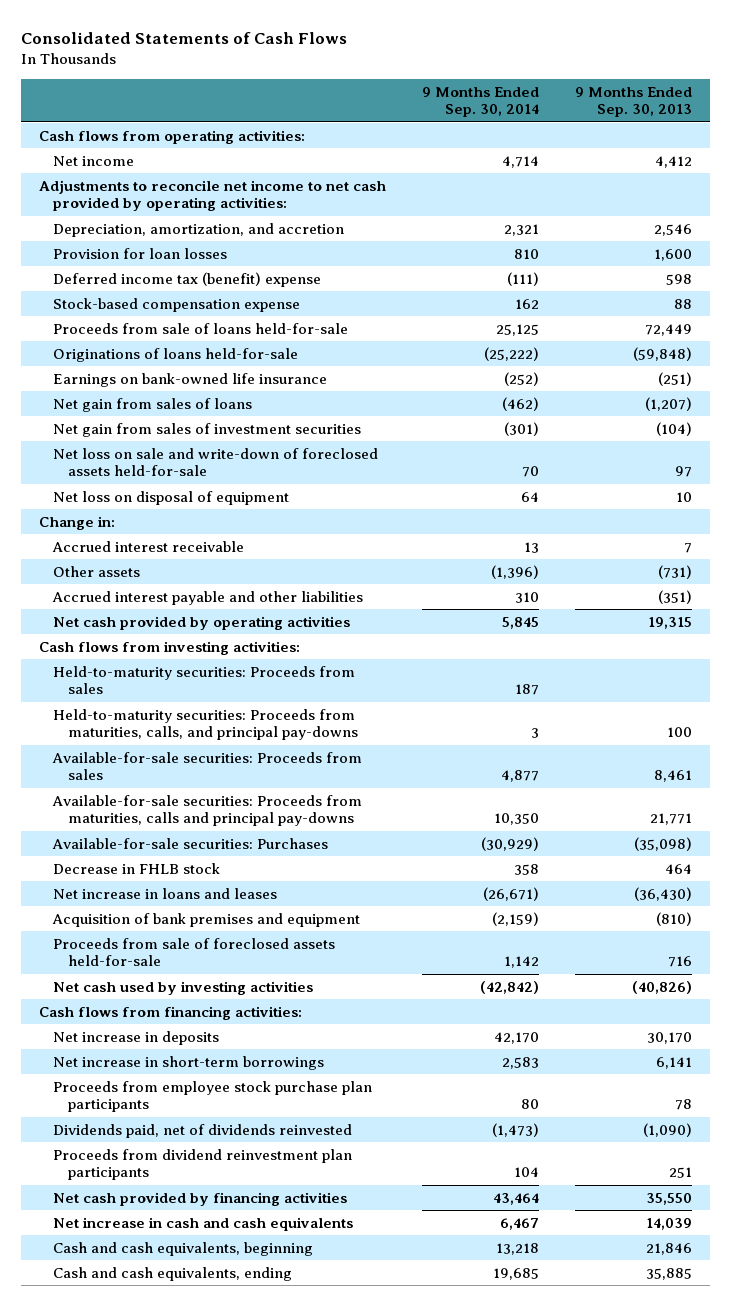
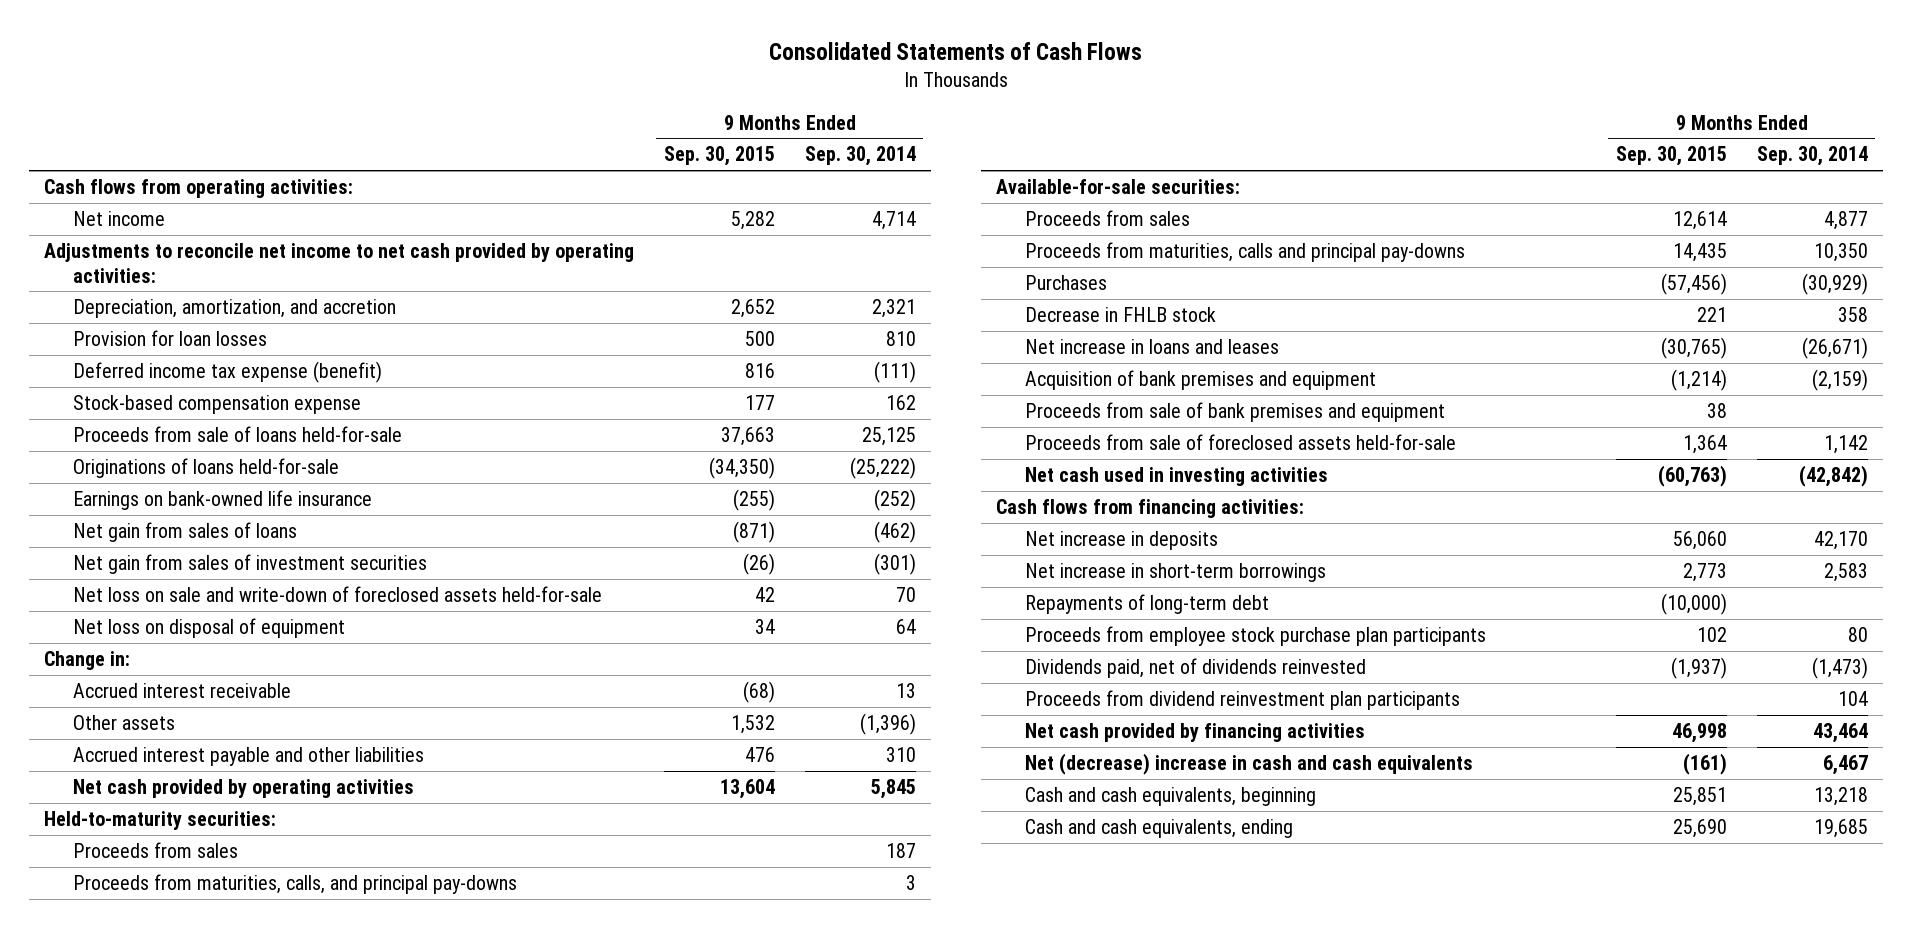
[574,86,692,118] 9 Months Ended Sep. 30, 2013 -> none
none -> [663,146,775,167] Sep. 30, 2015
[53,271,322,287] Deferred income tax (benefit) expense -> [73,360,383,383] Deferred income tax expense (benefit)
[39,640,301,655] Cash flows from investing activities: -> none
none -> [43,810,276,830] Held-to-maturity securities:
[53,665,356,695] Held-to-maturity securities: Proceeds from sales -> [73,841,239,858] Proceeds from sales
[53,708,358,741] Held-to-maturity securities: Proceeds from maturities, calls, and principal pay-downs -> [73,873,518,894] Proceeds from maturities, calls, and principal pay-downs
none -> [995,178,1240,194] Available-for-sale securities:
[52,751,363,781] Available-for-sale securities: Proceeds from sales -> [1025,209,1191,226] Proceeds from sales
[52,794,363,827] Available-for-sale securities: Proceeds from maturities, calls and principal pay-downs -> [1025,241,1466,262] Proceeds from maturities, calls and principal pay-downs
[52,837,329,849] Available-for-sale securities: Purchases -> [1025,274,1108,290] Purchases
none -> [1025,401,1446,422] Proceeds from sale of bank premises and equipment
[53,980,314,995] Net cash used by investing activities -> [1025,466,1329,486] Net cash used in investing activities
none -> [1025,593,1270,614] Repayments of long-term debt
[53,1216,354,1231] Net increase in cash and cash equivalents -> [1025,752,1474,775] Net (decrease) increase in cash and cash equivalents

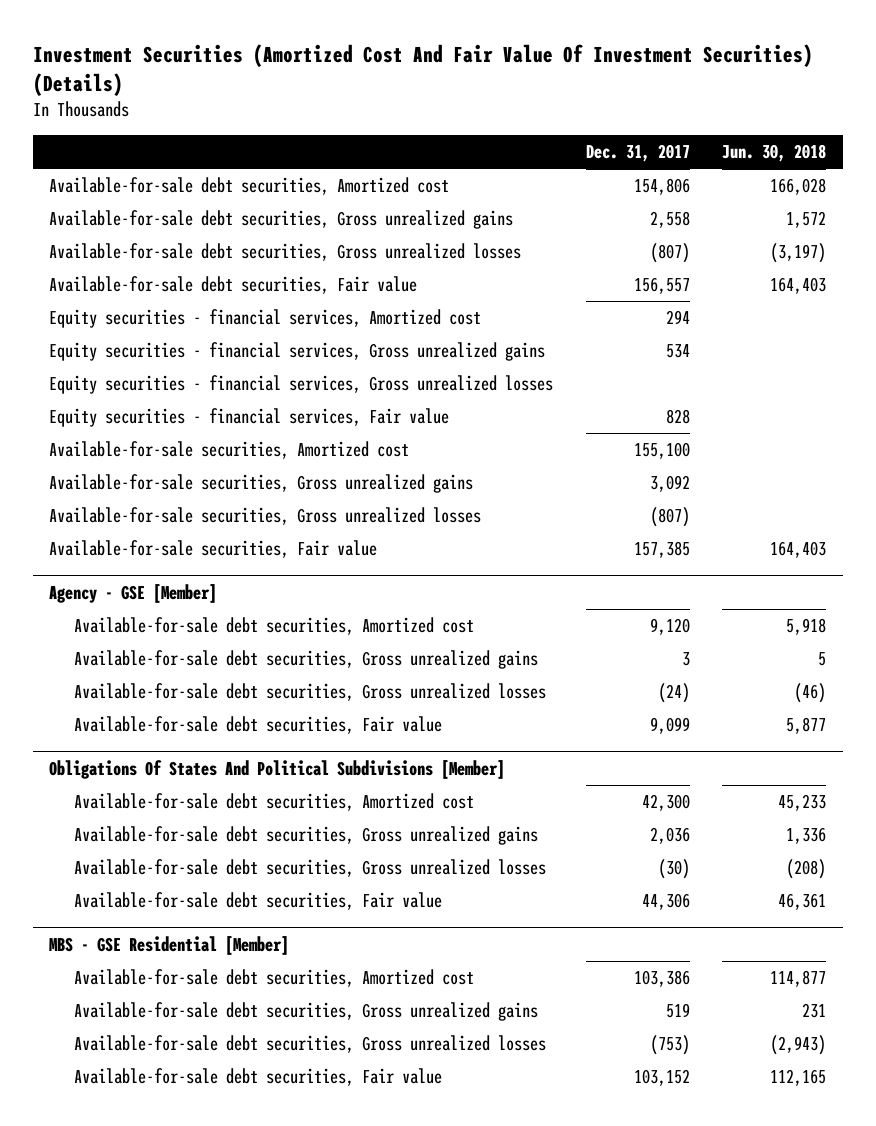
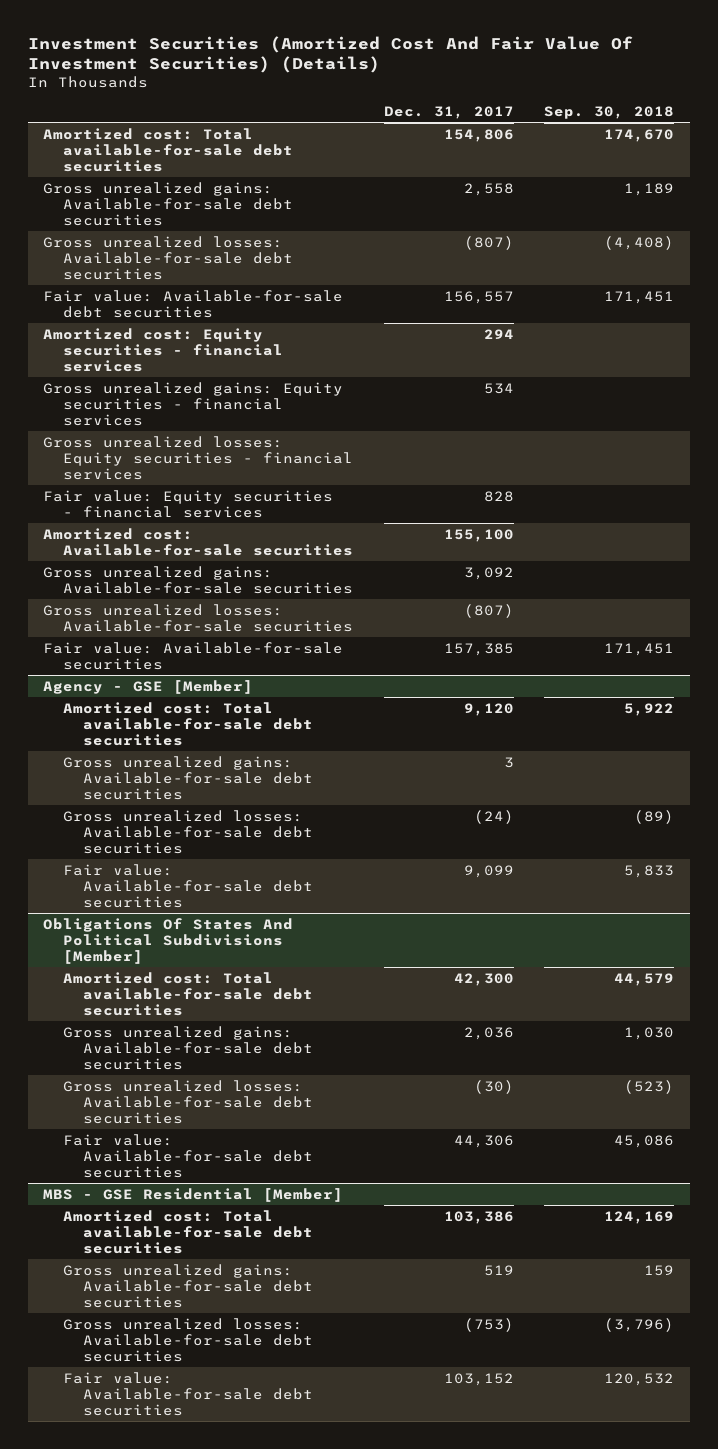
[722,143,827,162] Jun. 30, 2018 -> none
none -> [544,106,675,120] Sep. 30, 2018
[49,177,450,196] Available-for-sale debt securities, Amortized cost -> [43,127,294,172] Amortized cost: Total available-for-sale debt securities
[49,210,514,230] Available-for-sale debt securities, Gross unrealized gains -> [43,181,294,226] Gross unrealized gains: Available-for-sale debt securities
[49,243,522,262] Available-for-sale debt securities, Gross unrealized losses -> [43,235,294,280] Gross unrealized losses: Available-for-sale debt securities
[49,276,418,295] Available-for-sale debt securities, Fair value -> [43,289,344,318] Fair value: Available-for-sale debt securities
[49,309,482,329] Equity securities - financial services, Amortized cost -> [43,327,284,372] Amortized cost: Equity securities - financial services
[49,342,546,362] Equity securities - financial services, Gross unrealized gains -> [43,381,344,426] Gross unrealized gains: Equity securities - financial services
[49,375,554,395] Equity securities - financial services, Gross unrealized losses -> [43,435,354,480] Gross unrealized losses: Equity securities - financial services
[49,408,450,428] Equity securities - financial services, Fair value -> [43,489,334,518] Fair value: Equity securities - financial services
[49,441,410,460] Available-for-sale securities, Amortized cost -> [43,527,354,556] Amortized cost: Available-for-sale securities
[49,474,474,494] Available-for-sale securities, Gross unrealized gains -> [43,565,354,594] Gross unrealized gains: Available-for-sale securities
[49,507,482,526] Available-for-sale securities, Gross unrealized losses -> [43,603,354,632] Gross unrealized losses: Available-for-sale securities
[49,540,378,559] Available-for-sale securities, Fair value -> [43,641,344,670] Fair value: Available-for-sale securities
[73,617,474,636] Available-for-sale debt securities, Amortized cost -> [63,701,314,746] Amortized cost: Total available-for-sale debt securities
[73,650,538,670] Available-for-sale debt securities, Gross unrealized gains -> [63,755,314,800] Gross unrealized gains: Available-for-sale debt securities
[73,683,546,702] Available-for-sale debt securities, Gross unrealized losses -> [63,809,314,854] Gross unrealized losses: Available-for-sale debt securities
[73,716,442,735] Available-for-sale debt securities, Fair value -> [63,863,314,908] Fair value: Available-for-sale debt securities
[73,793,474,812] Available-for-sale debt securities, Amortized cost -> [63,971,314,1016] Amortized cost: Total available-for-sale debt securities
[73,826,538,846] Available-for-sale debt securities, Gross unrealized gains -> [63,1025,314,1070] Gross unrealized gains: Available-for-sale debt securities
[73,859,546,878] Available-for-sale debt securities, Gross unrealized losses -> [63,1079,314,1124] Gross unrealized losses: Available-for-sale debt securities
[73,892,442,911] Available-for-sale debt securities, Fair value -> [63,1133,314,1178] Fair value: Available-for-sale debt securities
[73,969,474,988] Available-for-sale debt securities, Amortized cost -> [63,1209,314,1254] Amortized cost: Total available-for-sale debt securities
[73,1002,538,1022] Available-for-sale debt securities, Gross unrealized gains -> [63,1263,314,1308] Gross unrealized gains: Available-for-sale debt securities
[73,1035,546,1054] Available-for-sale debt securities, Gross unrealized losses -> [63,1317,314,1362] Gross unrealized losses: Available-for-sale debt securities
[73,1068,442,1087] Available-for-sale debt securities, Fair value -> [63,1371,314,1416] Fair value: Available-for-sale debt securities

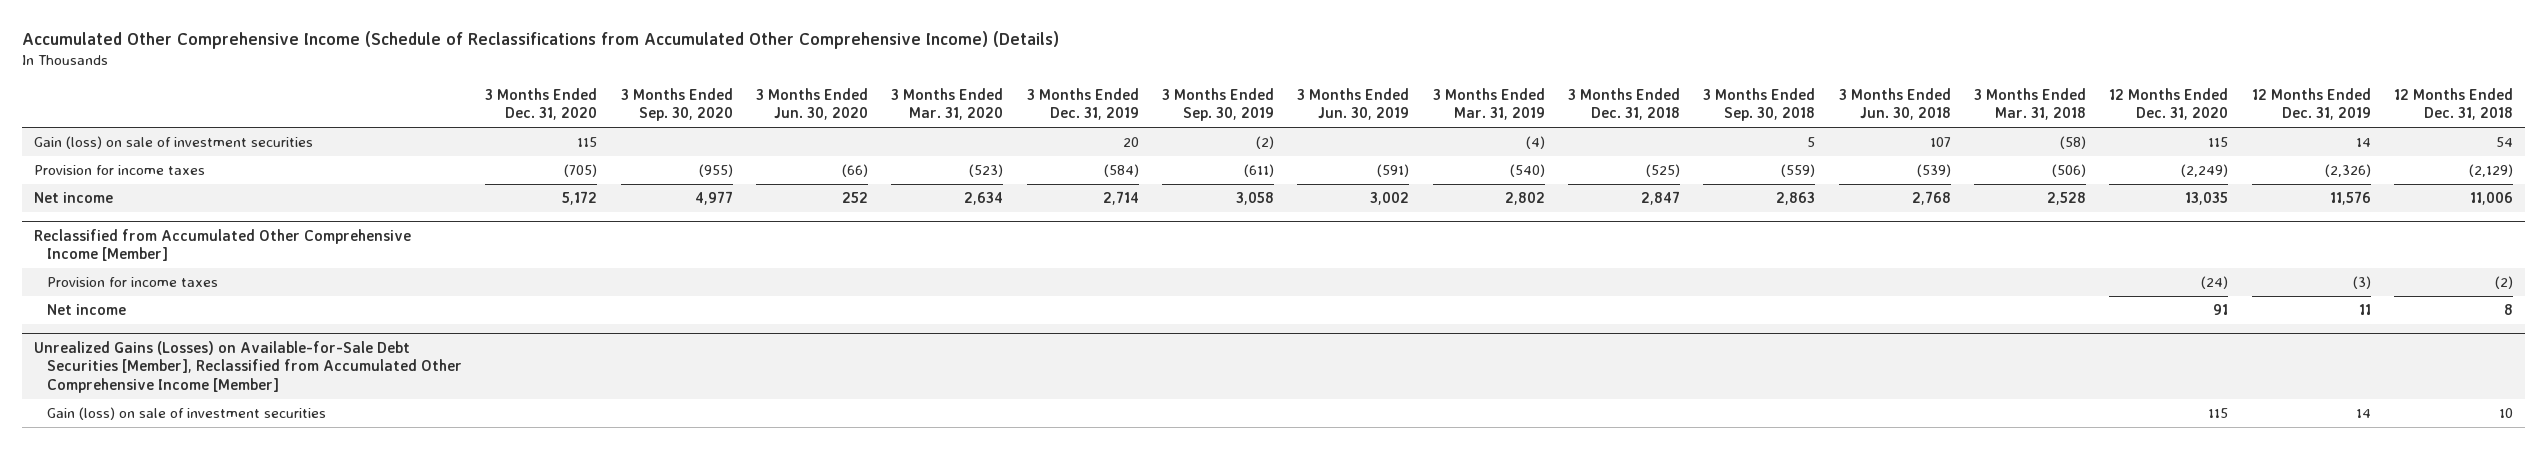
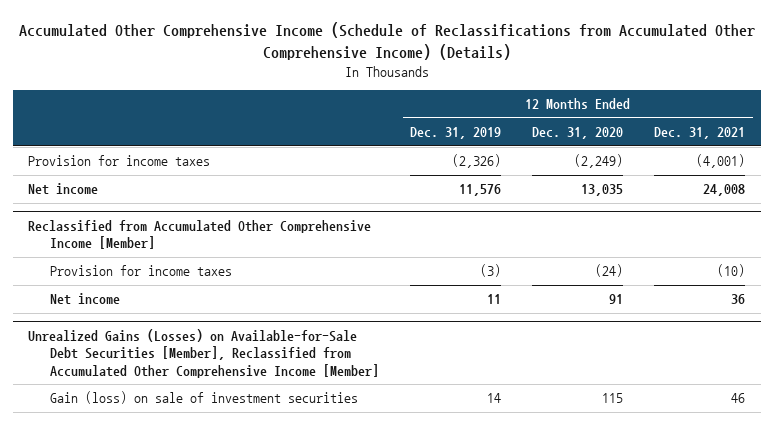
[485,87,598,121] 3 Months Ended Dec. 31, 2020 -> none
[620,87,733,122] 3 Months Ended Sep. 30, 2020 -> none
[756,87,869,121] 3 Months Ended Jun. 30, 2020 -> none
[891,87,1004,121] 3 Months Ended Mar. 31, 2020 -> none
[1026,87,1139,121] 3 Months Ended Dec. 31, 2019 -> none
[1162,87,1275,122] 3 Months Ended Sep. 30, 2019 -> none
[1297,87,1410,121] 3 Months Ended Jun. 30, 2019 -> none
[1432,87,1545,121] 3 Months Ended Mar. 31, 2019 -> none
[1568,87,1681,121] 3 Months Ended Dec. 31, 2018 -> none
[1703,87,1816,122] 3 Months Ended Sep. 30, 2018 -> none
[1838,87,1951,121] 3 Months Ended Jun. 30, 2018 -> none
[1973,87,2086,121] 3 Months Ended Mar. 31, 2018 -> none
[2393,87,2513,121] 12 Months Ended Dec. 31, 2018 -> none
none -> [654,127,746,140] Dec. 31, 2021
[33,136,313,150] Gain (loss) on sale of investment securities -> none

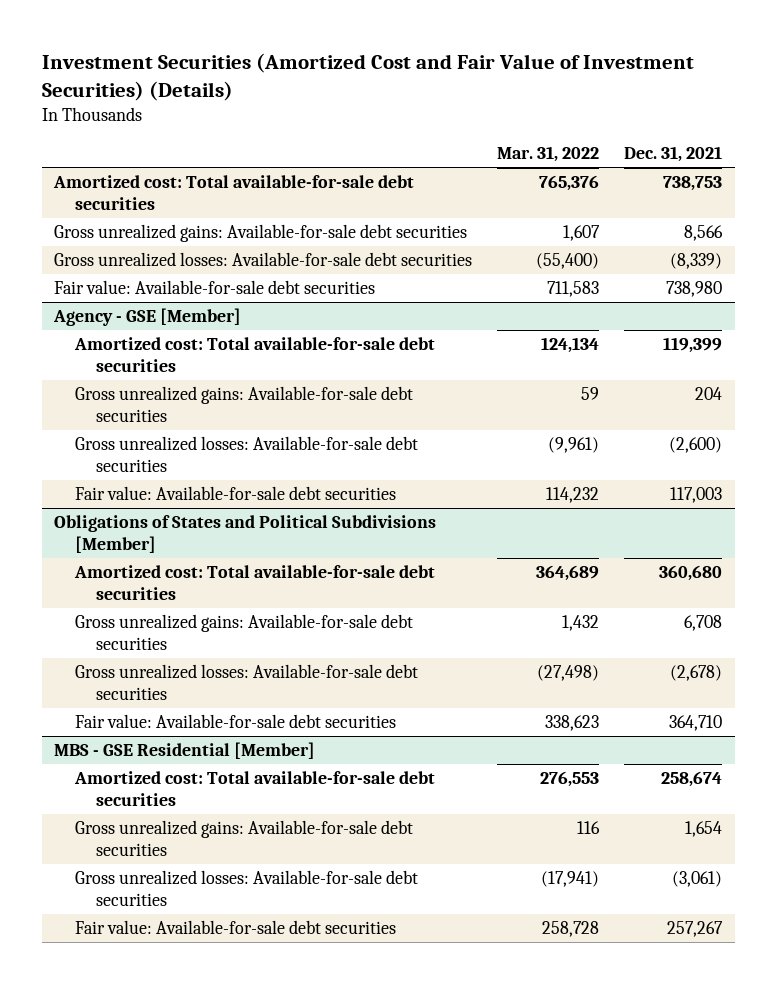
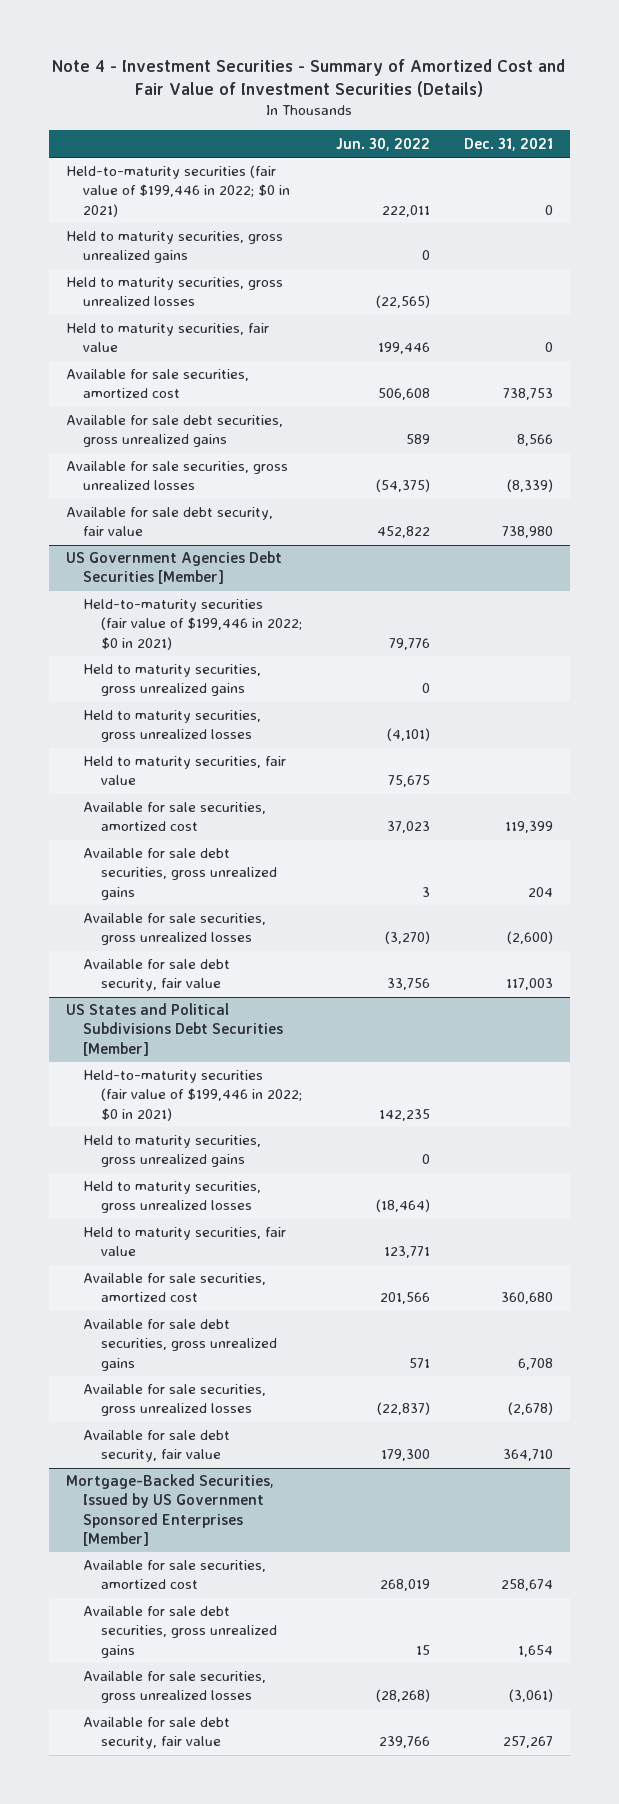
[41,53,694,102] Investment Securities (Amortized Cost and Fair Value of Investment Securities) (Details) -> [52,59,566,98] Note 4 - Investment Securities - Summary of Amortized Cost and Fair Value of Investment Securities (Details)
[497,146,600,163] Mar. 31, 2022 -> none
none -> [336,137,431,151] Jun. 30, 2022
none -> [65,165,291,217] Held-to-maturity securities (fair value of $199,446 in 2022; $0 in 2021)
none -> [65,231,283,264] Held to maturity securities, gross unrealized gains
none -> [65,277,283,307] Held to maturity securities, gross unrealized losses
none -> [65,323,269,353] Held to maturity securities, fair value
[53,175,415,211] Amortized cost: Total available-for-sale debt securities -> [65,369,249,399] Available for sale securities, amortized cost
[54,224,468,243] Gross unrealized gains: Available-for-sale debt securities -> [65,415,283,448] Available for sale debt securities, gross unrealized gains
[54,252,473,268] Gross unrealized losses: Available-for-sale debt securities -> [65,461,288,491] Available for sale securities, gross unrealized losses
[54,280,376,295] Fair value: Available-for-sale debt securities -> [65,507,273,537] Available for sale debt security, fair value
[53,308,242,327] Agency - GSE [Member] -> [65,551,282,585] US Government Agencies Debt Securities [Member]
none -> [83,599,303,650] Held-to-maturity securities (fair value of $199,446 in 2022; $0 in 2021)
none -> [83,664,262,697] Held to maturity securities, gross unrealized gains
none -> [83,710,262,743] Held to maturity securities, gross unrealized losses
none -> [83,756,287,786] Held to maturity securities, fair value
[74,337,436,373] Amortized cost: Total available-for-sale debt securities -> [83,802,267,832] Available for sale securities, amortized cost
[75,386,414,423] Gross unrealized gains: Available-for-sale debt securities -> [83,848,278,900] Available for sale debt securities, gross unrealized gains
[75,436,419,473] Gross unrealized losses: Available-for-sale debt securities -> [83,913,267,946] Available for sale securities, gross unrealized losses
[75,486,397,501] Fair value: Available-for-sale debt securities -> [83,959,231,992] Available for sale debt security, fair value
[54,515,437,554] Obligations of States and Political Subdivisions [Member] -> [65,1003,284,1056] US States and Political Subdivisions Debt Securities [Member]
none -> [83,1070,303,1121] Held-to-maturity securities (fair value of $199,446 in 2022; $0 in 2021)
none -> [83,1135,262,1168] Held to maturity securities, gross unrealized gains
none -> [83,1181,262,1214] Held to maturity securities, gross unrealized losses
none -> [83,1227,287,1257] Held to maturity securities, fair value
[74,565,436,601] Amortized cost: Total available-for-sale debt securities -> [83,1273,267,1303] Available for sale securities, amortized cost
[75,614,414,651] Gross unrealized gains: Available-for-sale debt securities -> [83,1319,278,1371] Available for sale debt securities, gross unrealized gains
[75,664,419,701] Gross unrealized losses: Available-for-sale debt securities -> [83,1384,267,1417] Available for sale securities, gross unrealized losses
[75,714,397,729] Fair value: Available-for-sale debt securities -> [83,1430,231,1463] Available for sale debt security, fair value
[54,742,316,760] MBS - GSE Residential [Member] -> [65,1474,274,1546] Mortgage-Backed Securities, Issued by US Government Sponsored Enterprises [Member]
[74,771,436,807] Amortized cost: Total available-for-sale debt securities -> [83,1560,267,1590] Available for sale securities, amortized cost
[75,820,414,857] Gross unrealized gains: Available-for-sale debt securities -> [83,1606,278,1658] Available for sale debt securities, gross unrealized gains
[75,870,419,907] Gross unrealized losses: Available-for-sale debt securities -> [83,1671,267,1704] Available for sale securities, gross unrealized losses
[75,920,397,935] Fair value: Available-for-sale debt securities -> [83,1717,231,1750] Available for sale debt security, fair value

